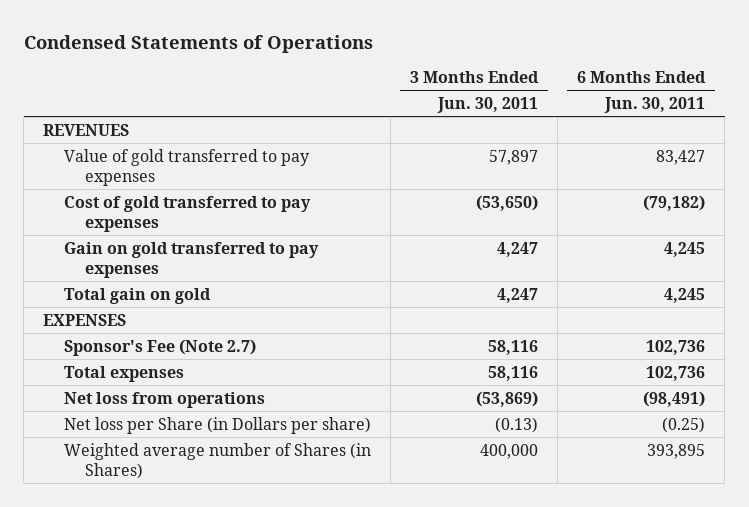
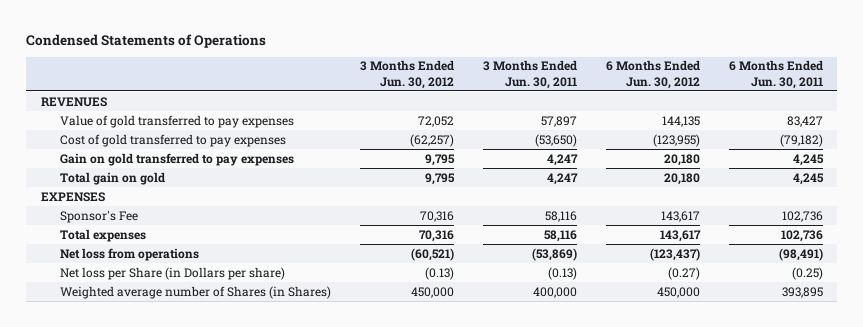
none -> [359,60,454,89] 3 Months Ended Jun. 30, 2012
none -> [605,60,700,89] 6 Months Ended Jun. 30, 2012
[64,338,257,356] Sponsor's Fee (Note 2.7) -> [59,209,138,223] Sponsor's Fee

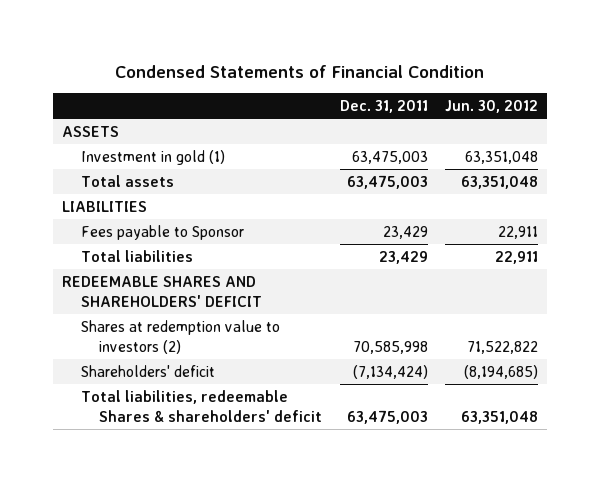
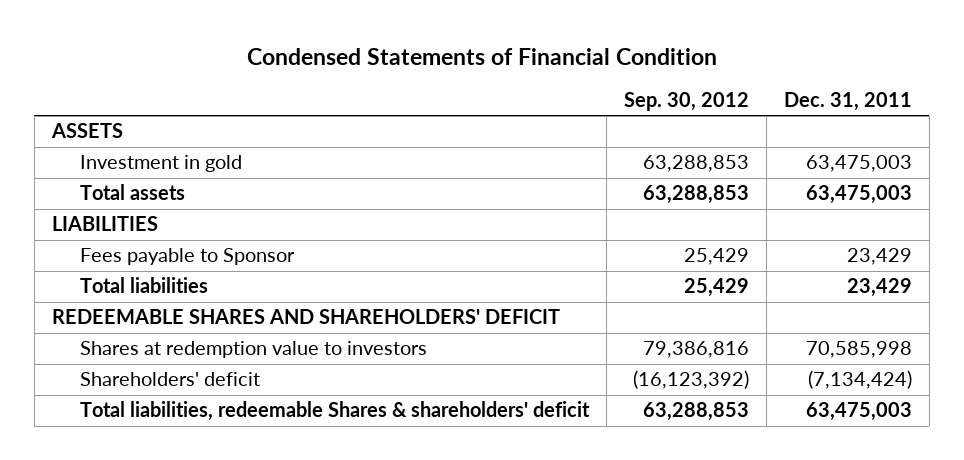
[445,100,539,114] Jun. 30, 2012 -> none
none -> [623,91,749,111] Sep. 30, 2012
[80,149,225,165] Investment in gold (1) -> [79,155,242,173] Investment in gold
[80,319,280,355] Shares at redemption value to investors (2) -> [79,341,427,359] Shares at redemption value to investors

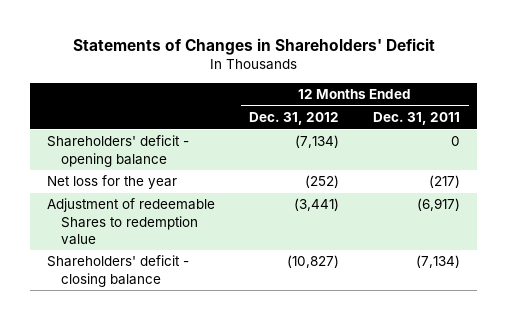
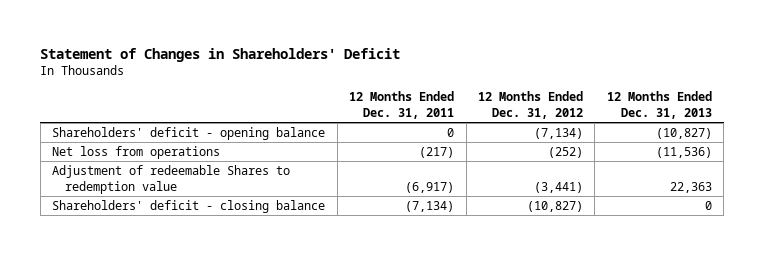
[72,37,435,55] Statements of Changes in Shareholders' Deficit -> [40,47,401,62] Statement of Changes in Shareholders' Deficit
none -> [606,91,712,120] 12 Months Ended Dec. 31, 2013
[47,175,178,190] Net loss for the year -> [52,146,221,160] Net loss from operations

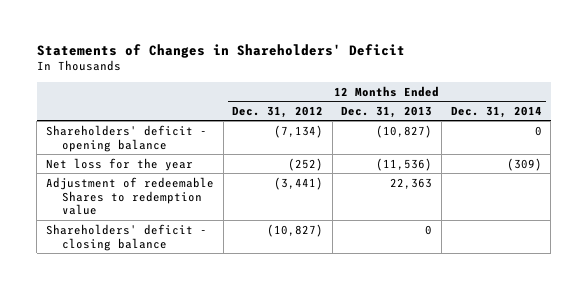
[40,47,401,62] Statement of Changes in Shareholders' Deficit -> [36,43,405,58] Statements of Changes in Shareholders' Deficit
[349,91,455,120] 12 Months Ended Dec. 31, 2011 -> none
none -> [450,105,542,118] Dec. 31, 2014
[52,146,221,160] Net loss from operations -> [45,157,193,171] Net loss for the year

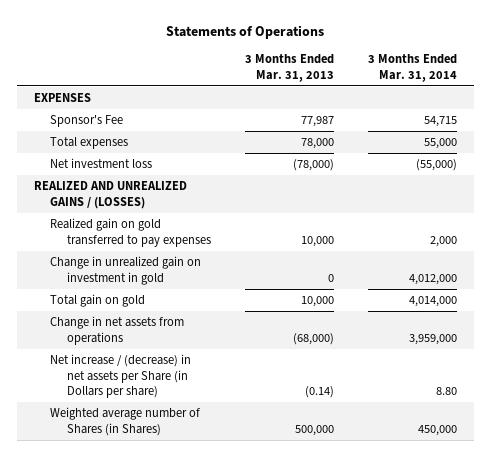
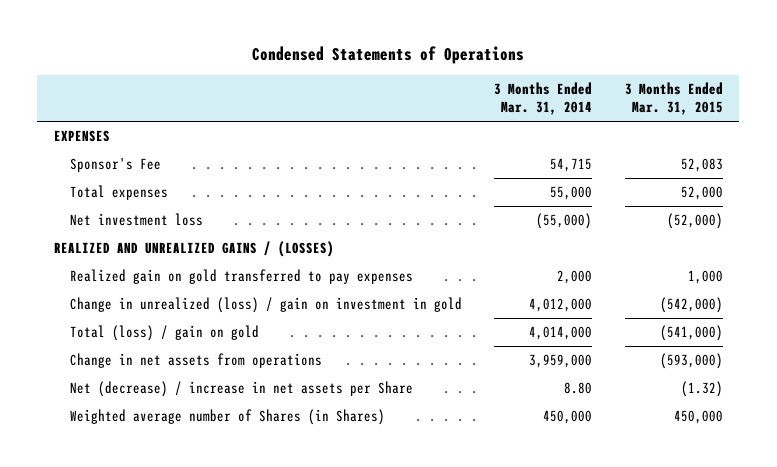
[166,24,325,39] Statements of Operations -> [252,46,525,65] Condensed Statements of Operations
[245,54,335,82] 3 Months Ended Mar. 31, 2013 -> none
none -> [624,81,723,116] 3 Months Ended Mar. 31, 2015
[50,256,202,285] Change in unrealized gain on investment in gold -> [69,296,462,313] Change in unrealized (loss) / gain on investment in gold
[50,294,146,308] Total gain on gold -> [69,324,259,341] Total (loss) / gain on gold
[50,354,192,399] Net increase / (decrease) in net assets per Share (in Dollars per share) -> [69,380,413,397] Net (decrease) / increase in net assets per Share

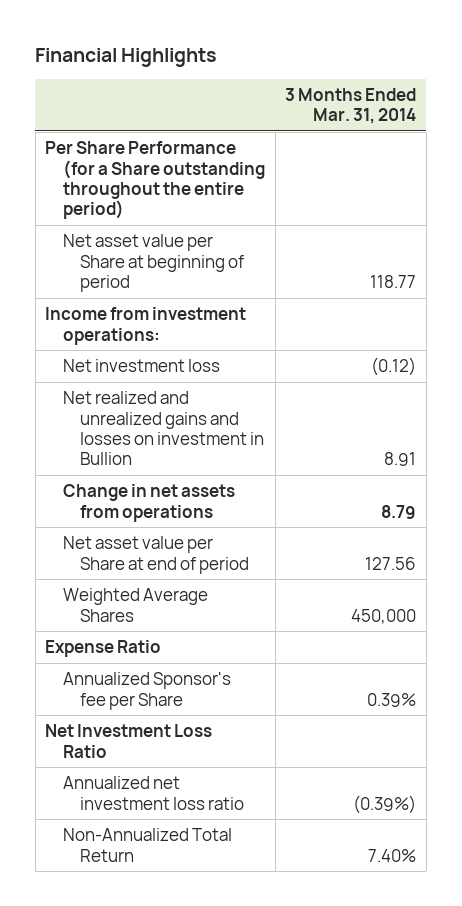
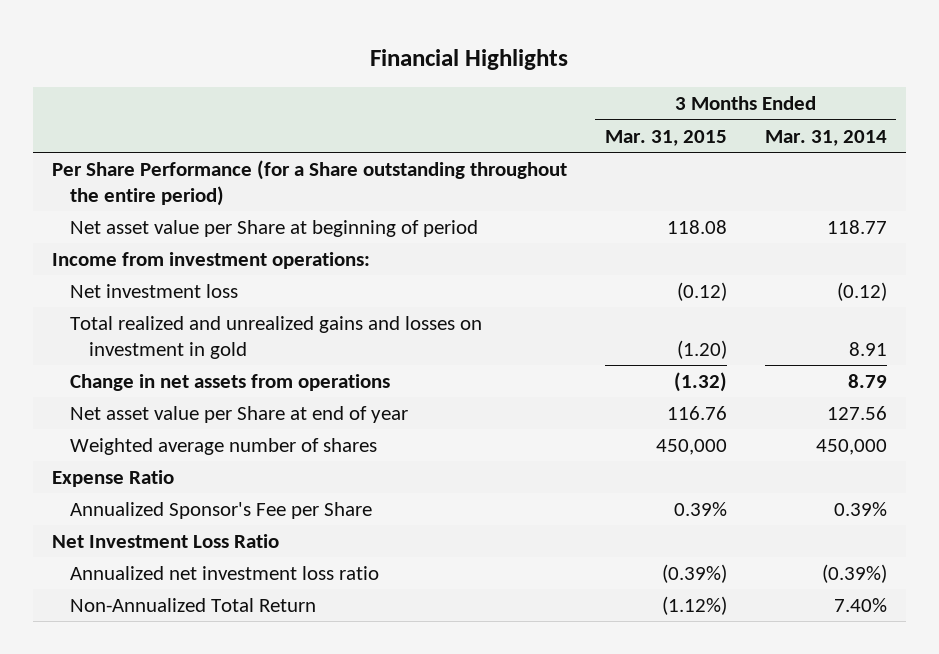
none -> [604,129,727,146] Mar. 31, 2015
[62,391,265,466] Net realized and unrealized gains and losses on investment in Bullion -> [70,316,483,359] Total realized and unrealized gains and losses on investment in gold
[62,536,250,574] Net asset value per Share at end of period -> [70,406,409,424] Net asset value per Share at end of year
[62,588,208,622] Weighted Average Shares -> [70,438,378,456] Weighted average number of shares
[62,672,231,710] Annualized Sponsor's fee per Share -> [70,502,373,520] Annualized Sponsor's Fee per Share

